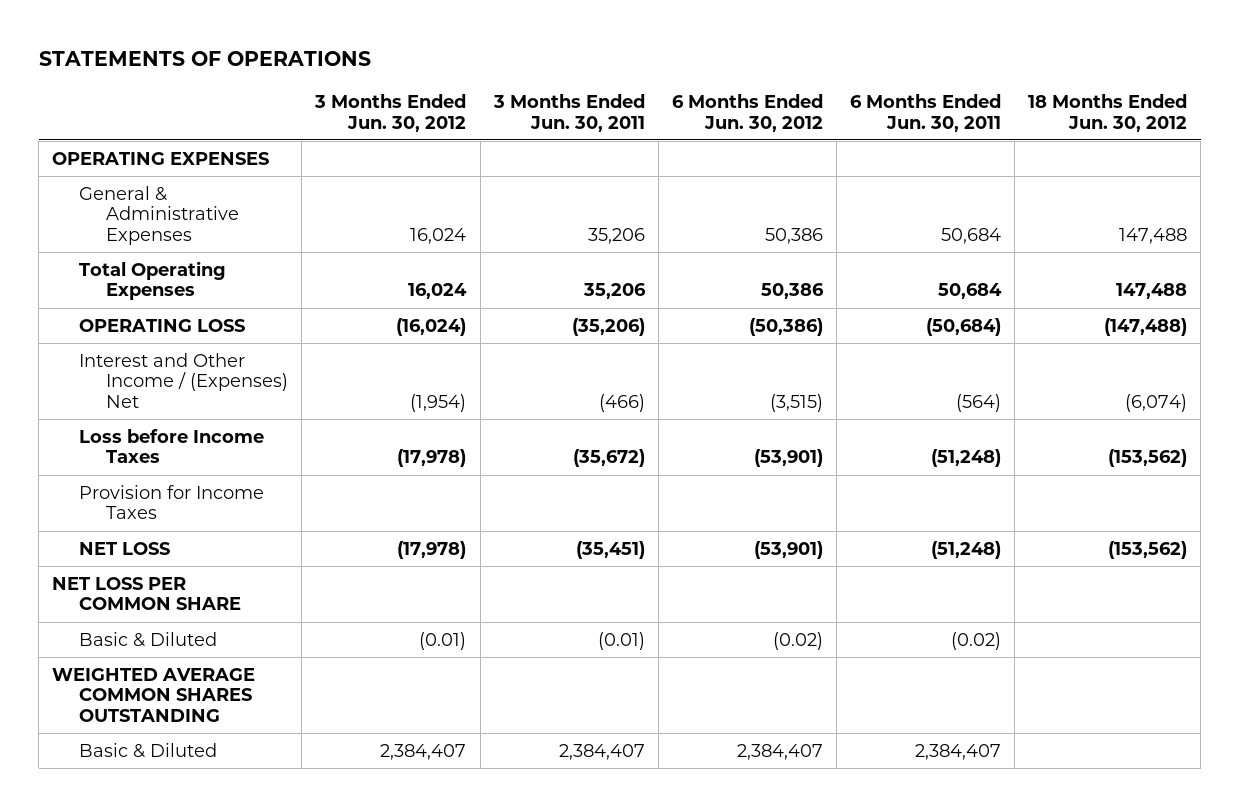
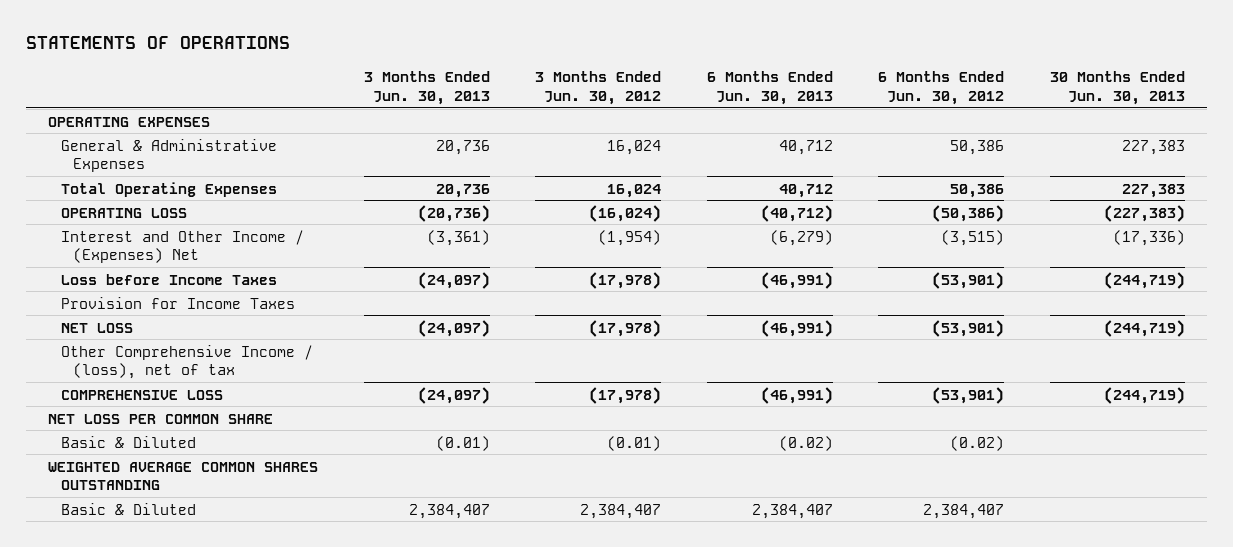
[492,94,645,132] 3 Months Ended Jun. 30, 2011 -> none
[850,94,1002,132] 6 Months Ended Jun. 30, 2011 -> none
[1028,94,1188,132] 18 Months Ended Jun. 30, 2012 -> none
none -> [363,70,490,105] 3 Months Ended Jun. 30, 2013
none -> [706,70,833,105] 6 Months Ended Jun. 30, 2013
none -> [1049,70,1185,105] 30 Months Ended Jun. 30, 2013
none -> [60,344,313,380] Other Comprehensive Income / (loss), net of tax
none -> [60,389,223,400] COMPREHENSIVE LOSS

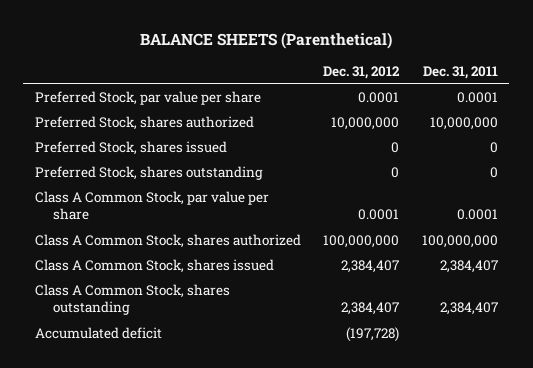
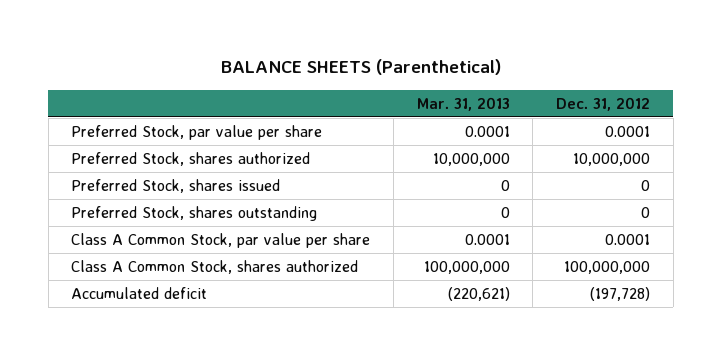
[422,65,498,79] Dec. 31, 2011 -> none
none -> [416,96,510,111] Mar. 31, 2013
[34,258,274,273] Class A Common Stock, shares issued -> none
[34,283,230,316] Class A Common Stock, shares outstanding -> none

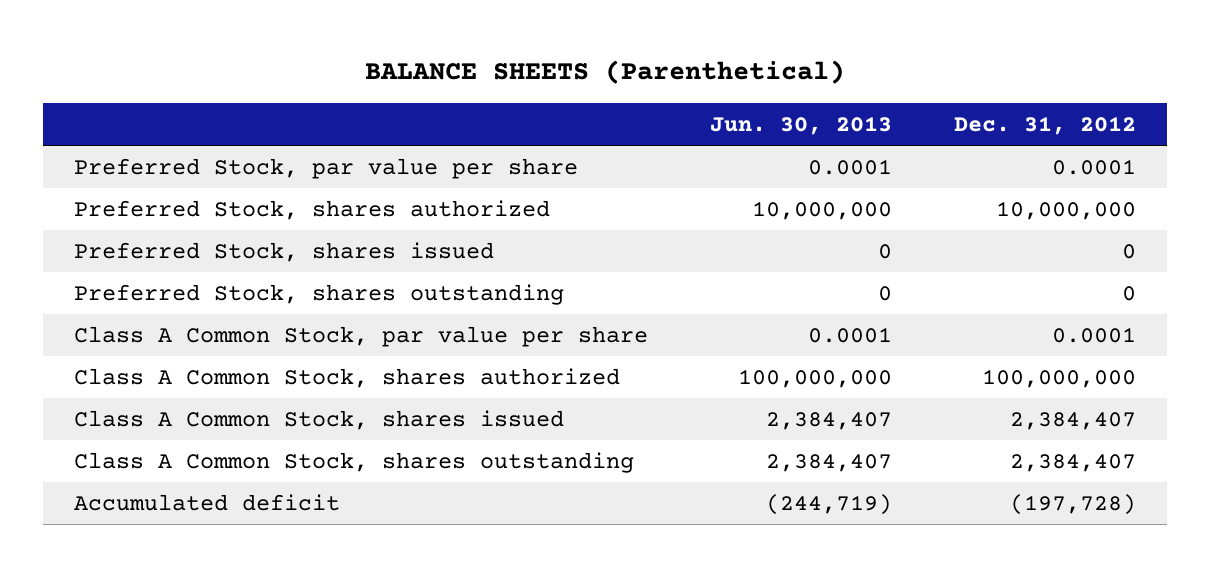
[416,96,510,111] Mar. 31, 2013 -> none
none -> [710,115,893,135] Jun. 30, 2013
none -> [74,410,565,431] Class A Common Stock, shares issued
none -> [74,452,635,474] Class A Common Stock, shares outstanding

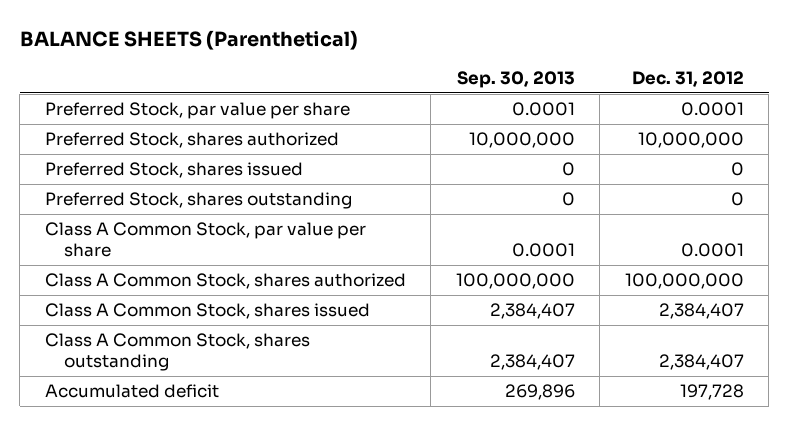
[710,115,893,135] Jun. 30, 2013 -> none
none -> [456,70,575,88] Sep. 30, 2013
[1009,494,1136,516] (197,728) -> [679,384,744,401] 197,728

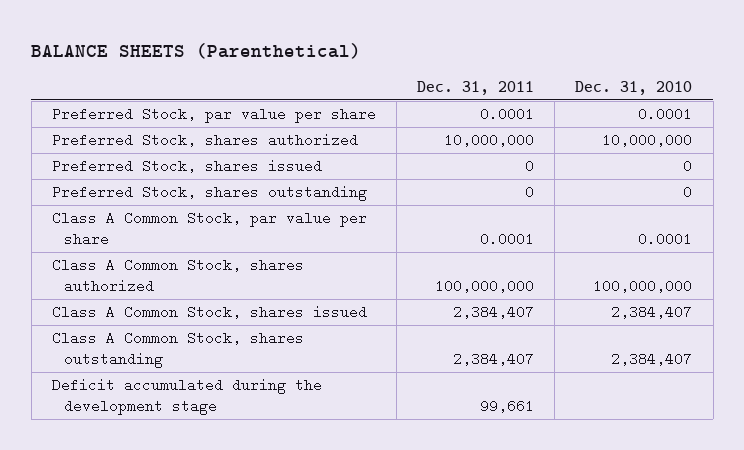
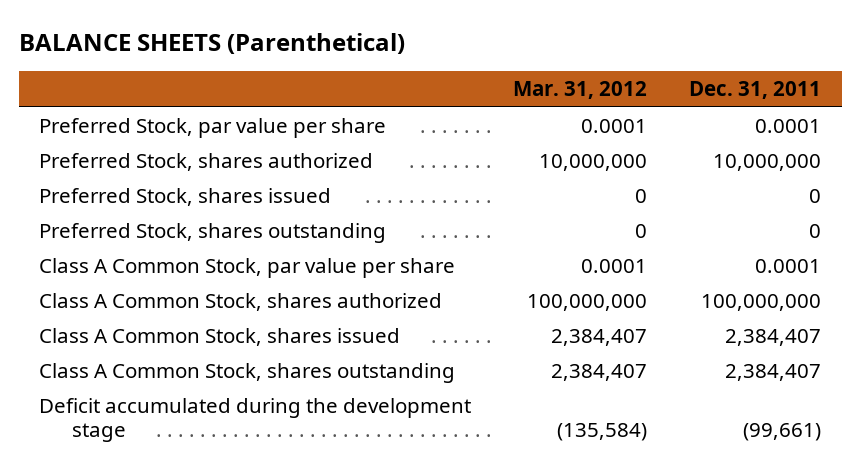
[575,80,693,95] Dec. 31, 2010 -> none
none -> [513,81,648,100] Mar. 31, 2012
[480,399,535,414] 99,661 -> [742,423,821,442] (99,661)

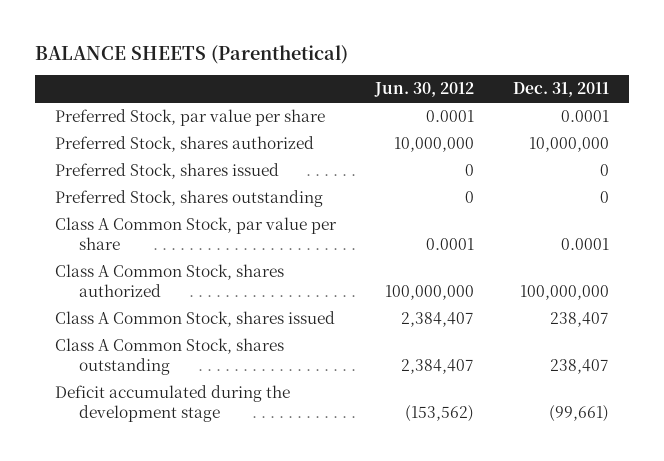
[513,81,648,100] Mar. 31, 2012 -> none
none -> [374,82,475,98] Jun. 30, 2012
[724,329,821,347] 2,384,407 -> [550,312,610,328] 238,407
[724,364,821,382] 2,384,407 -> [550,359,610,375] 238,407

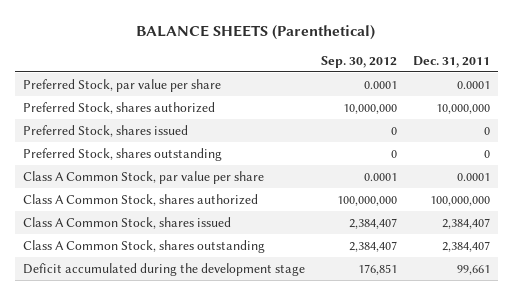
[374,82,475,98] Jun. 30, 2012 -> none
none -> [320,55,397,68] Sep. 30, 2012
[550,312,610,328] 238,407 -> [441,217,490,229] 2,384,407
[550,359,610,375] 238,407 -> [441,240,490,252] 2,384,407
[549,405,610,423] (99,661) -> [456,264,490,275] 99,661

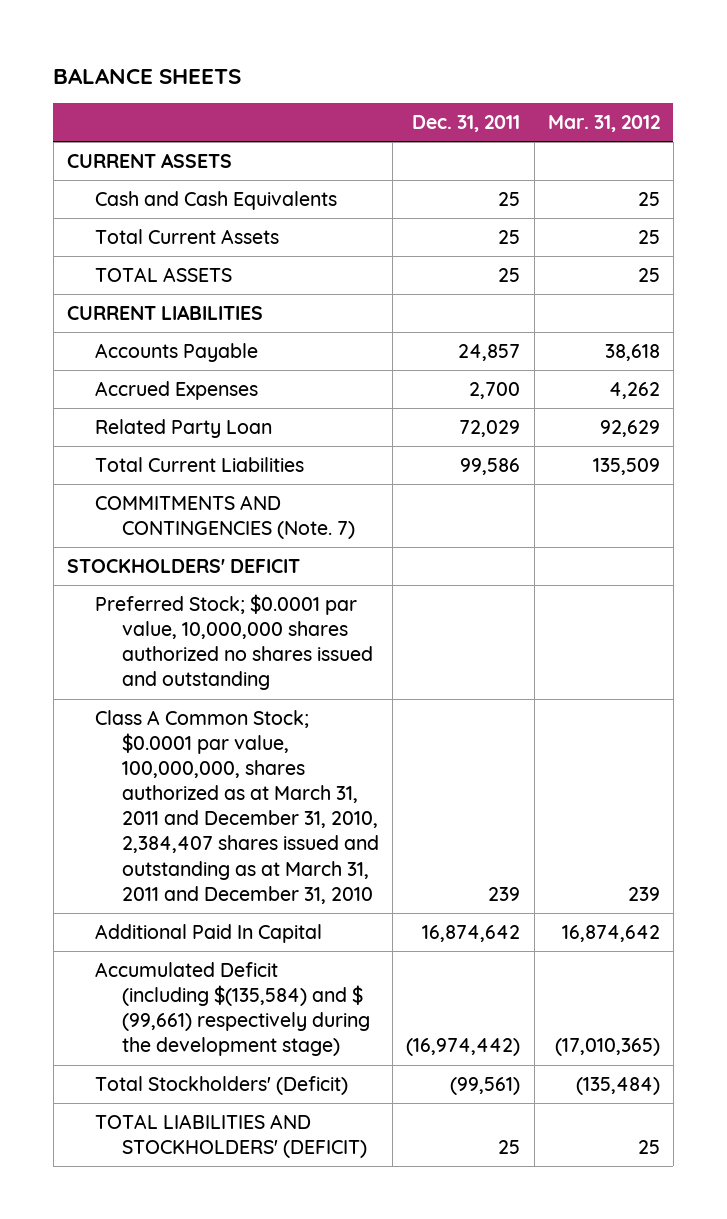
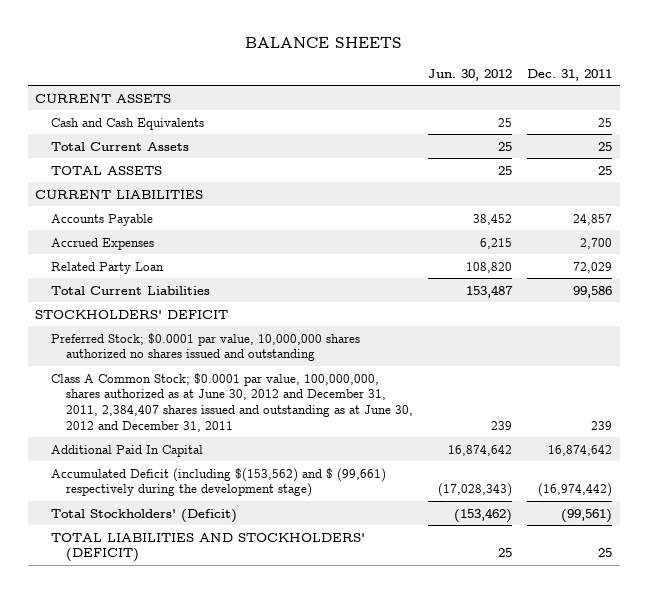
[547,114,660,132] Mar. 31, 2012 -> none
none -> [428,68,513,81] Jun. 30, 2012
[94,494,356,540] COMMITMENTS AND CONTINGENCIES (Note. 7) -> none
[94,709,380,904] Class A Common Stock; $0.0001 par value, 100,000,000, shares authorized as at March 31, 2011 and December 31, 2010, 2,384,407 shares issued and outstanding as at March 31, 2011 and December 31, 2010 -> [50,372,414,432] Class A Common Stock; $0.0001 par value, 100,000,000, shares authorized as at June 30, 2012 and December 31, 2011, 2,384,407 shares issued and outstanding as at June 30, 2012 and December 31, 2011
[94,961,371,1057] Accumulated Deficit (including $(135,584) and $ (99,661) respectively during the development stage) -> [50,467,386,498] Accumulated Deficit (including $(153,562) and $ (99,661) respectively during the development stage)

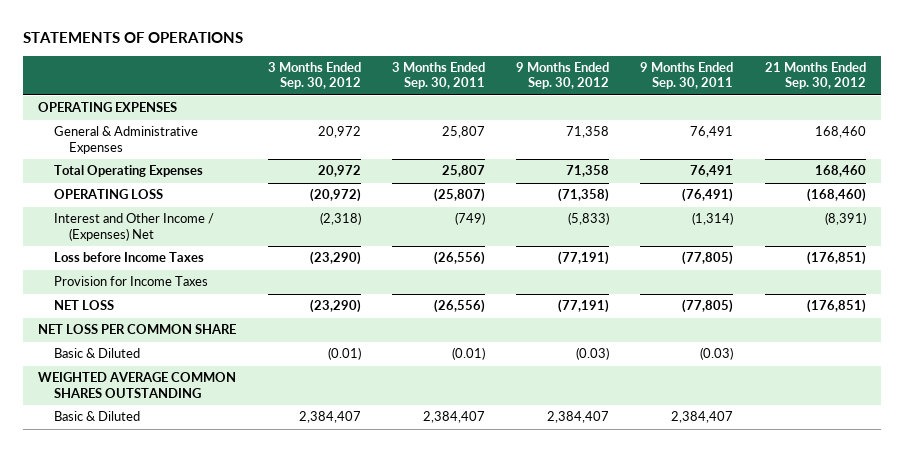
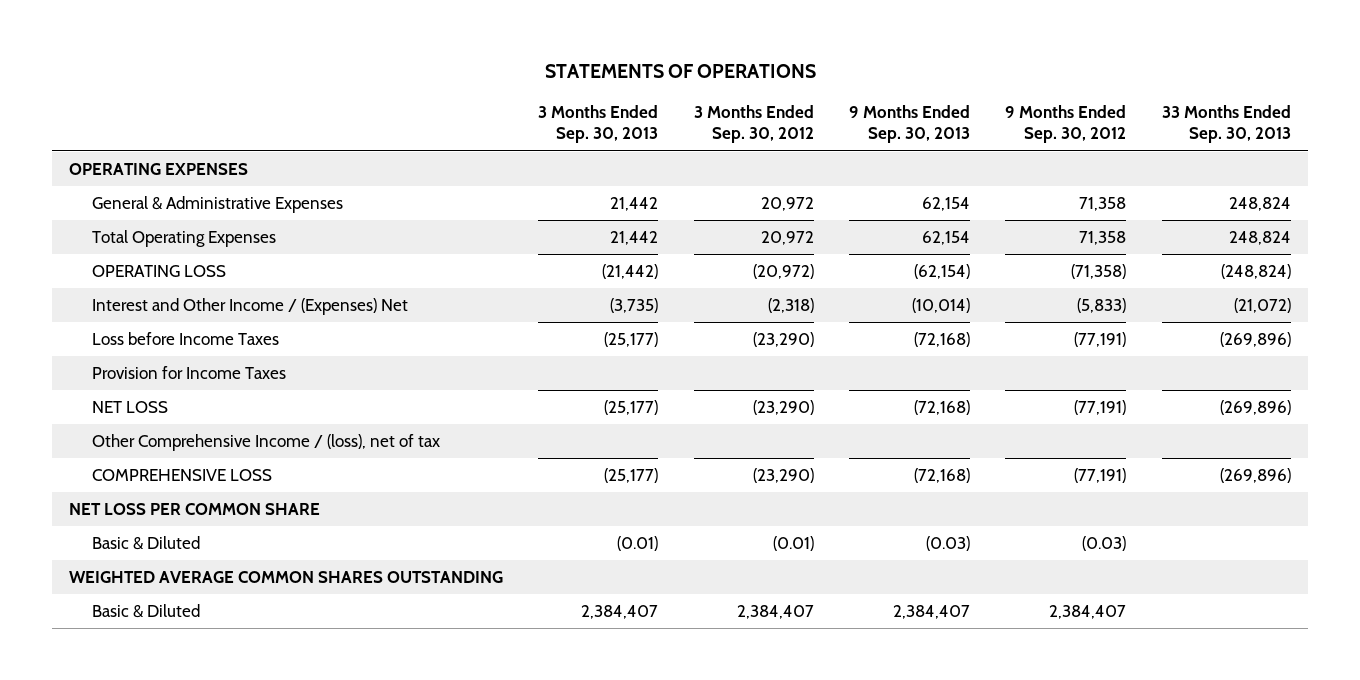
[391,62,485,90] 3 Months Ended Sep. 30, 2011 -> none
[640,62,734,90] 9 Months Ended Sep. 30, 2011 -> none
[764,62,866,90] 21 Months Ended Sep. 30, 2012 -> none
none -> [538,105,659,144] 3 Months Ended Sep. 30, 2013
none -> [849,105,971,144] 9 Months Ended Sep. 30, 2013
none -> [1161,105,1291,144] 33 Months Ended Sep. 30, 2013
none -> [92,434,441,452] Other Comprehensive Income / (loss), net of tax
none -> [92,469,273,482] COMPREHENSIVE LOSS

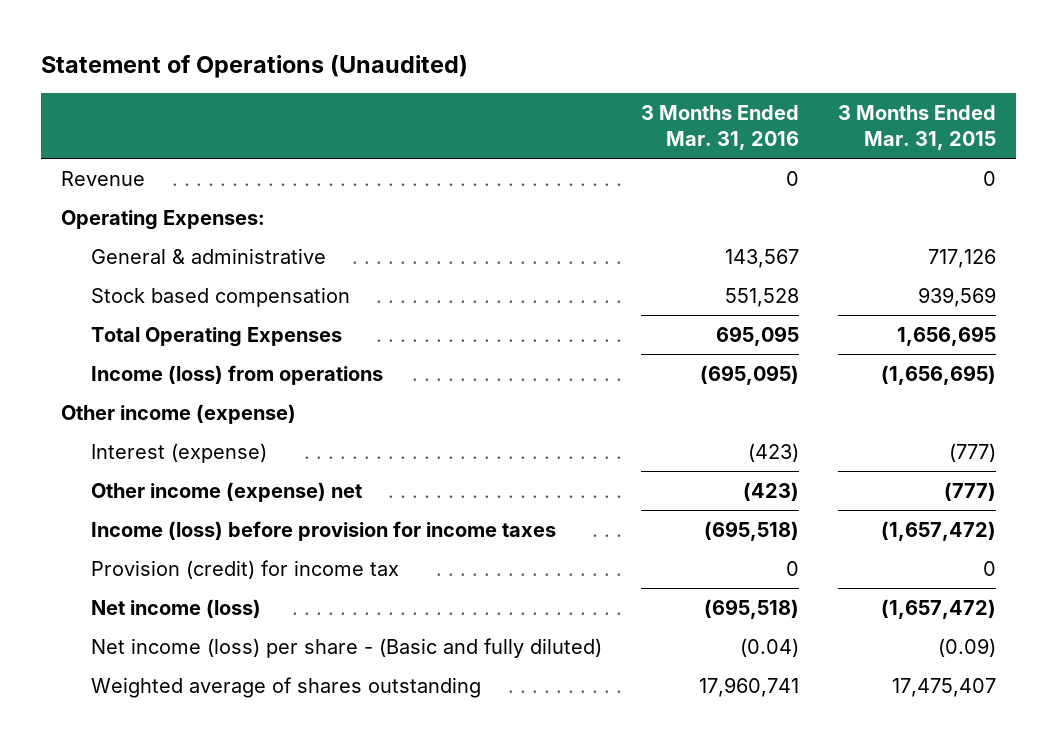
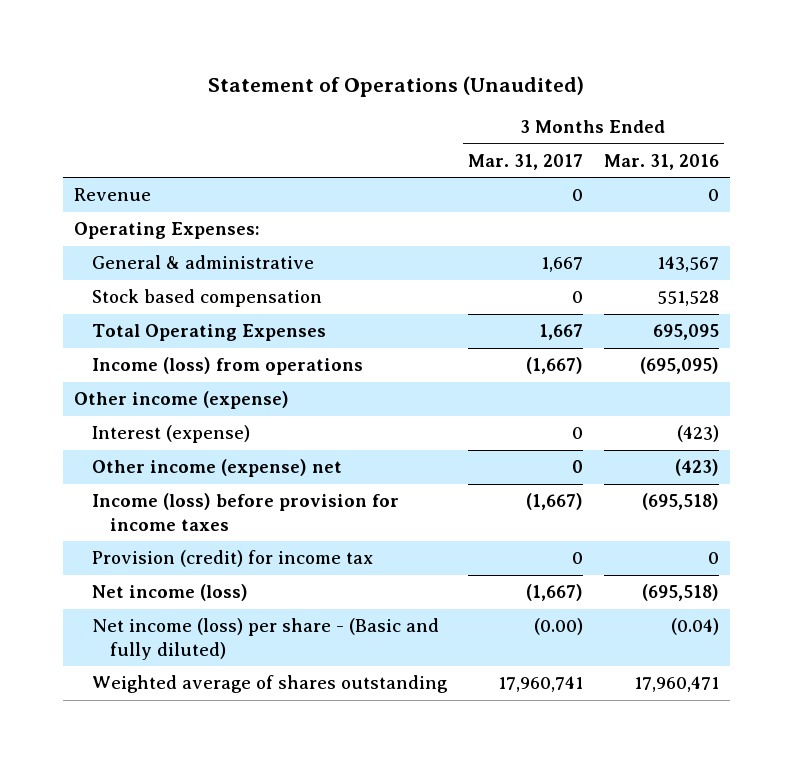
[838,105,997,151] 3 Months Ended Mar. 31, 2015 -> none
none -> [467,153,583,170] Mar. 31, 2017
[699,677,800,698] 17,960,741 -> [634,676,720,693] 17,960,471

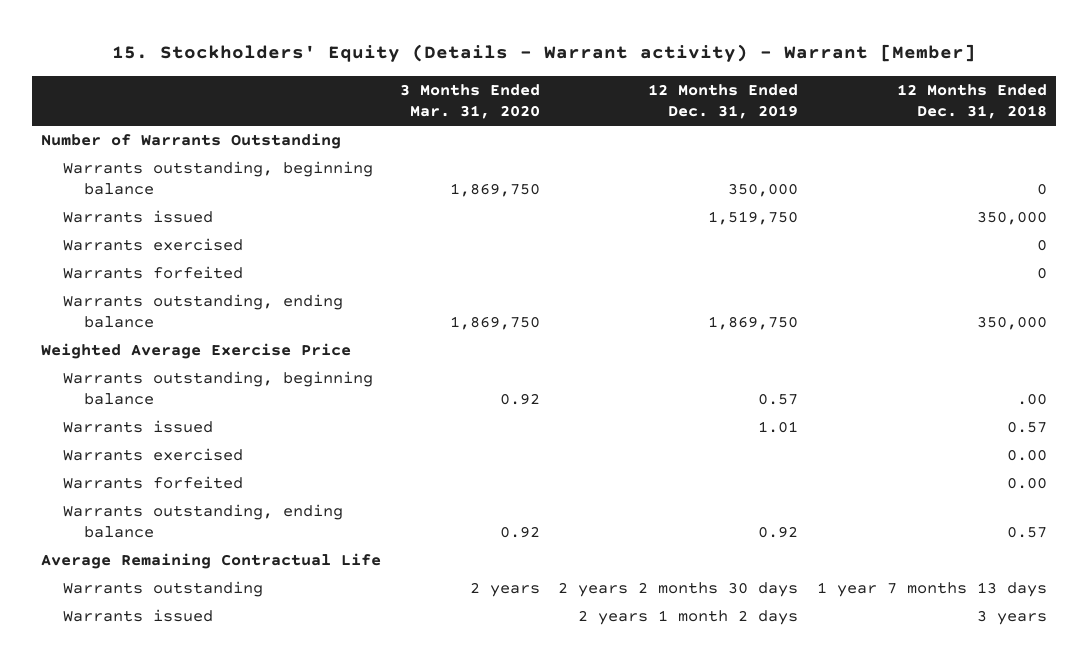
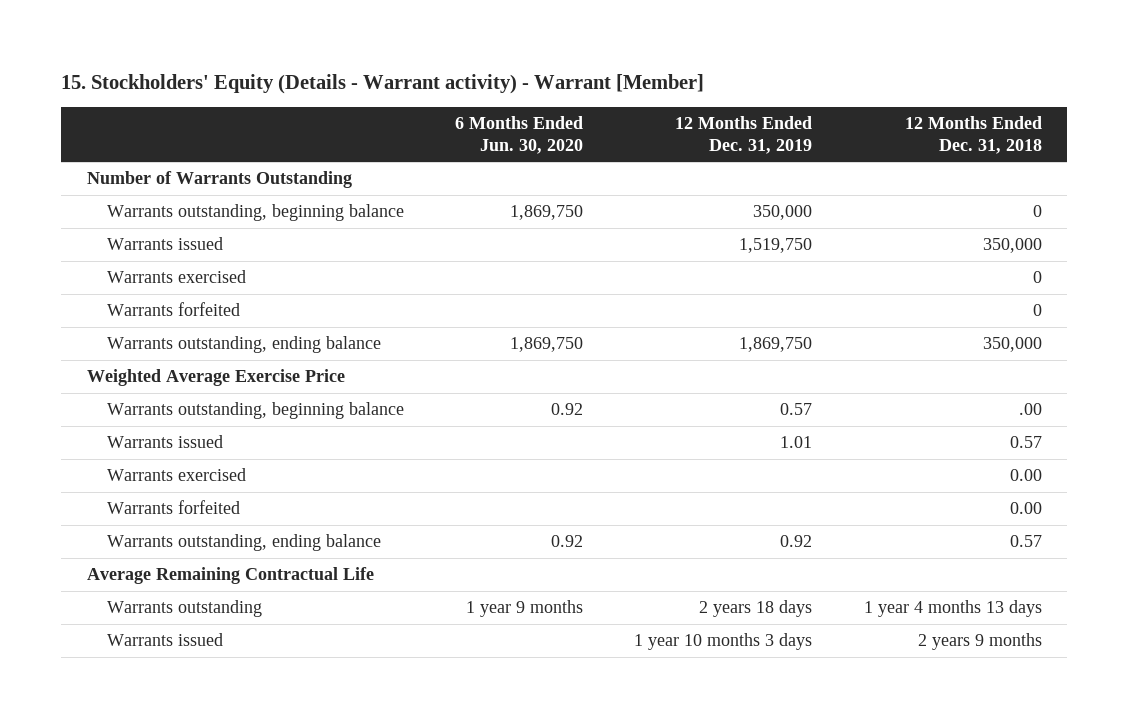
[399,83,540,119] 3 Months Ended Mar. 31, 2020 -> none
none -> [455,115,584,154] 6 Months Ended Jun. 30, 2020
[558,582,799,598] 2 years 2 months 30 days -> [699,600,813,618] 2 years 18 days
[816,582,1047,598] 1 year 7 months 13 days -> [863,600,1042,618] 1 year 4 months 13 days
[578,610,799,626] 2 years 1 month 2 days -> [634,633,813,651] 1 year 10 months 3 days
[976,610,1047,626] 3 years -> [917,633,1042,651] 2 years 9 months

